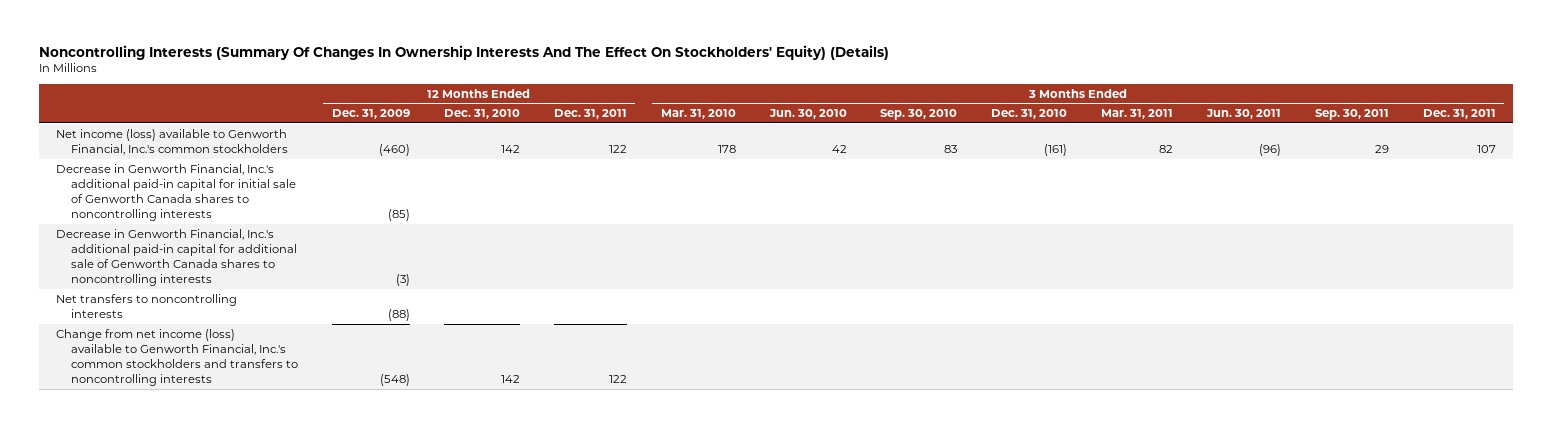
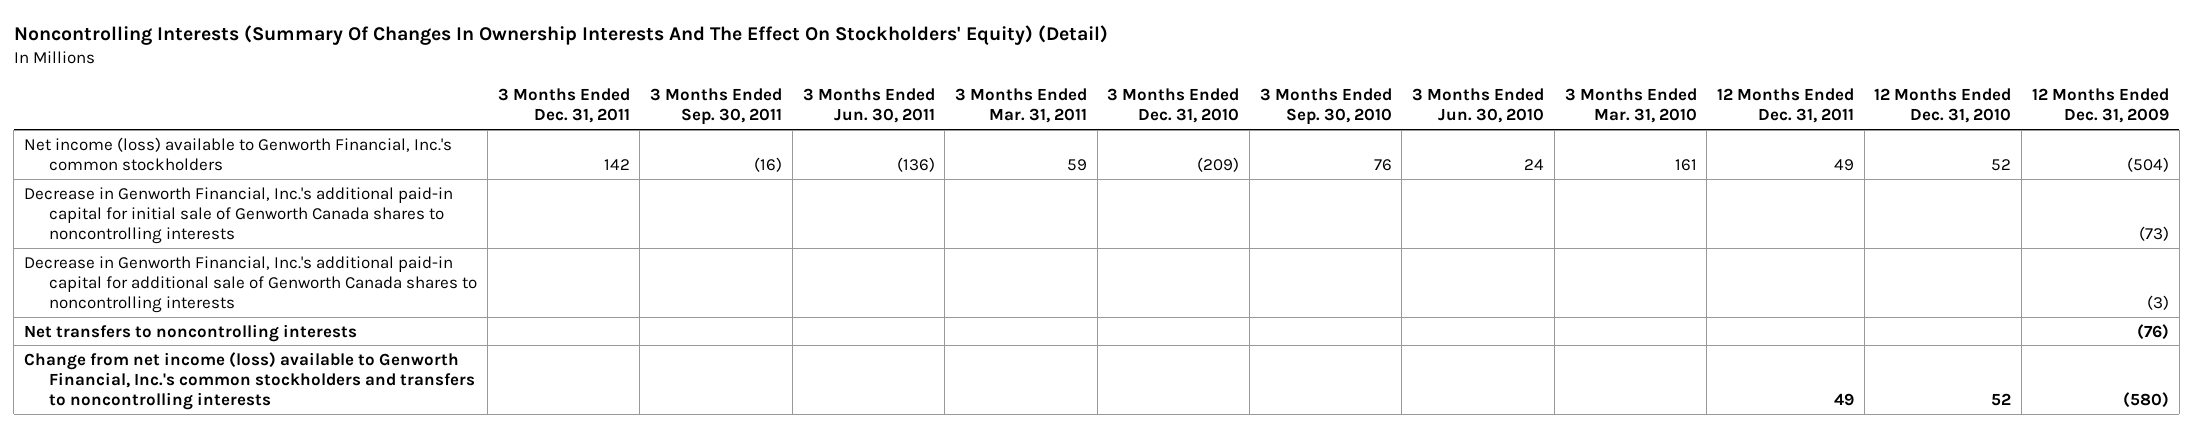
[38,44,889,60] Noncontrolling Interests (Summary Of Changes In Ownership Interests And The Effect On Stockholders' Equity) (Details) -> [13,25,1108,46] Noncontrolling Interests (Summary Of Changes In Ownership Interests And The Effect On Stockholders' Equity) (Detail)
[378,143,410,156] (460) -> [2126,156,2169,172] (504)
[500,144,520,153] 142 -> [1991,158,2012,171] 52
[608,144,627,153] 122 -> [1833,158,1854,171] 49
[717,144,736,153] 178 -> [1674,158,1697,171] 161
[831,144,847,153] 42 -> [1524,158,1545,170] 24
[944,144,958,153] 83 -> [1373,158,1392,171] 76
[1044,143,1068,156] (161) -> [1197,156,1240,172] (209)
[1159,144,1174,153] 82 -> [1066,158,1087,171] 59
[1259,143,1282,156] (96) -> [896,156,935,172] (136)
[1374,144,1389,153] 29 -> [754,156,783,172] (16)
[1476,144,1496,153] 107 -> [603,158,630,170] 142
[387,208,410,221] (85) -> [2138,225,2169,241] (73)
[387,308,410,321] (88) -> [2136,323,2169,340] (76)
[379,373,410,386] (548) -> [2122,391,2169,408] (580)
[500,374,520,383] 142 -> [1991,392,2012,406] 52
[608,374,627,383] 122 -> [1833,392,1854,406] 49

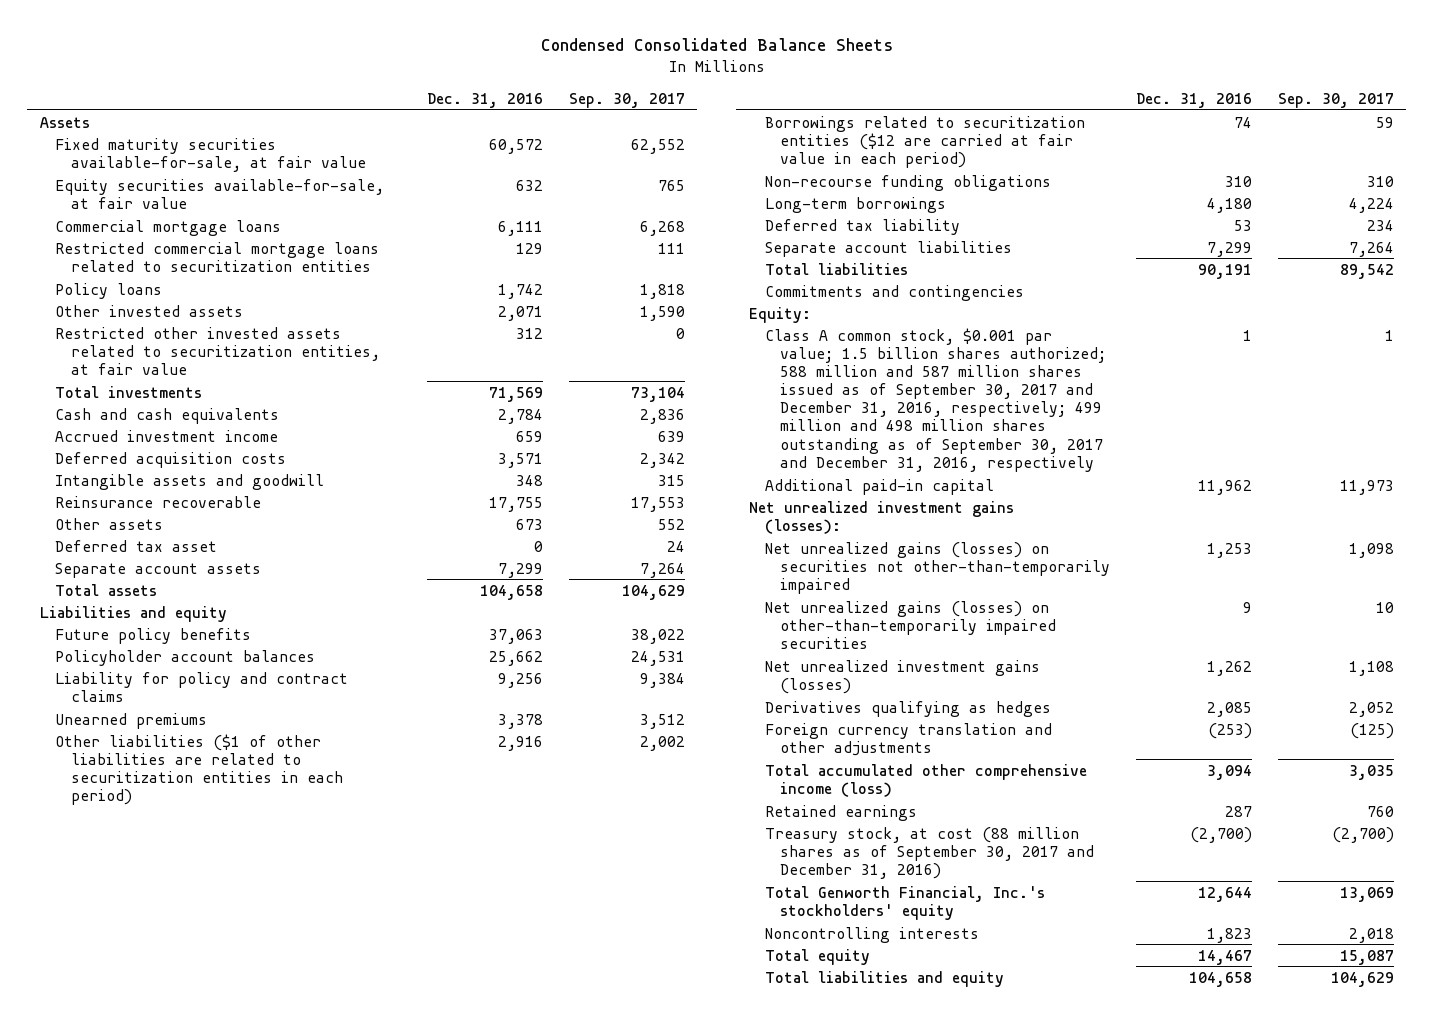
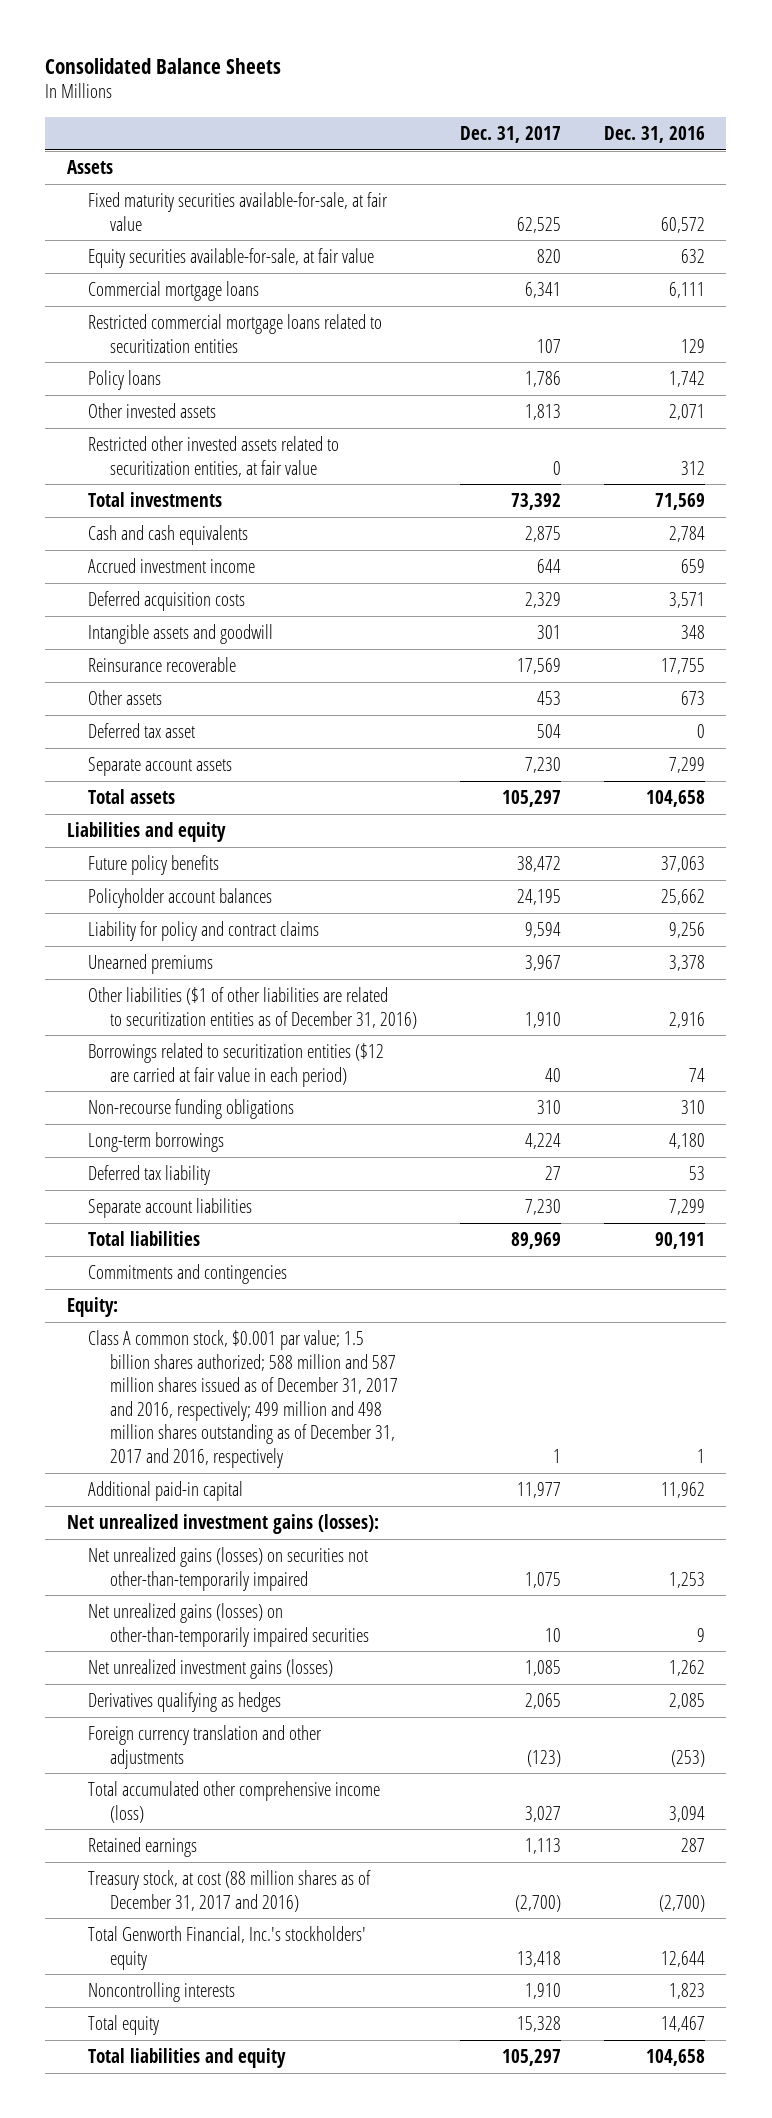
[540,37,893,51] Condensed Consolidated Balance Sheets -> [45,57,282,74] Consolidated Balance Sheets
[568,92,685,108] Sep. 30, 2017 -> none
none -> [459,125,561,143] Dec. 31, 2017
[55,733,344,806] Other liabilities ($1 of other liabilities are related to securitization entities in each period) -> [88,986,417,1029] Other liabilities ($1 of other liabilities are related to securitization entities as of December 31, 2016)
[764,327,1107,472] Class A common stock, $0.001 par value; 1.5 billion shares authorized; 588 million and 587 million shares issued as of September 30, 2017 and December 31, 2016, respectively; 499 million and 498 million shares outstanding as of September 30, 2017 and December 31, 2016, respectively -> [88,1329,398,1468] Class A common stock, $0.001 par value; 1.5 billion shares authorized; 588 million and 587 million shares issued as of December 31, 2017 and 2016, respectively; 499 million and 498 million shares outstanding as of December 31, 2017 and 2016, respectively
[764,826,1095,879] Treasury stock, at cost (88 million shares as of September 30, 2017 and December 31, 2016) -> [88,1869,372,1912] Treasury stock, at cost (88 million shares as of December 31, 2017 and 2016)

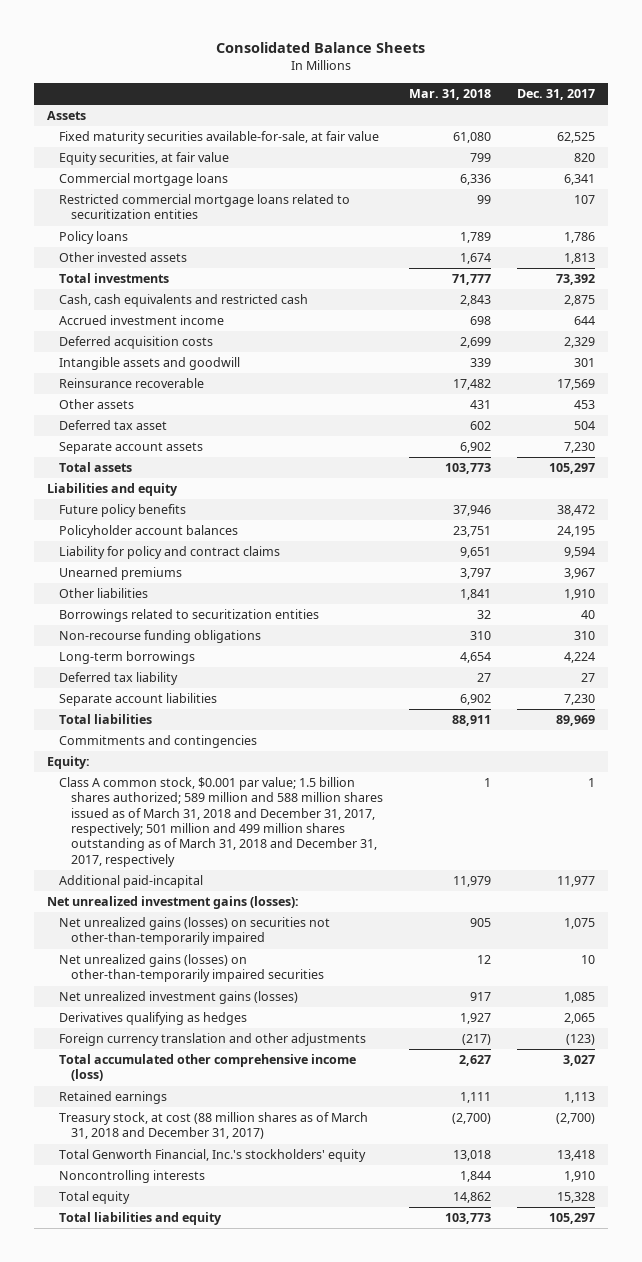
[603,125,705,143] Dec. 31, 2016 -> none
none -> [409,88,492,100] Mar. 31, 2018
[88,247,375,268] Equity securities available-for-sale, at fair value -> [59,152,230,166] Equity securities, at fair value
[88,435,340,477] Restricted other invested assets related to securitization entities, at fair value -> none
[88,524,249,545] Cash and cash equivalents -> [59,294,309,308] Cash, cash equivalents and restricted cash
[88,986,417,1029] Other liabilities ($1 of other liabilities are related to securitization entities as of December 31, 2016) -> [59,588,149,599] Other liabilities
[88,1042,385,1087] Borrowings related to securitization entities ($12 are carried at fair value in each period) -> [59,609,320,623] Borrowings related to securitization entities
[88,1329,398,1468] Class A common stock, $0.001 par value; 1.5 billion shares authorized; 588 million and 587 million shares issued as of December 31, 2017 and 2016, respectively; 499 million and 498 million shares outstanding as of December 31, 2017 and 2016, respectively -> [59,777,384,867] Class A common stock, $0.001 par value; 1.5 billion shares authorized; 589 million and 588 million shares issued as of March 31, 2018 and December 31, 2017, respectively; 501 million and 499 million shares outstanding as of March 31, 2018 and December 31, 2017, respectively
[88,1480,244,1501] Additional paid-in capital -> [59,875,204,889] Additional paid-incapital
[88,1869,372,1912] Treasury stock, at cost (88 million shares as of December 31, 2017 and 2016) -> [59,1112,369,1140] Treasury stock, at cost (88 million shares as of March 31, 2018 and December 31, 2017)

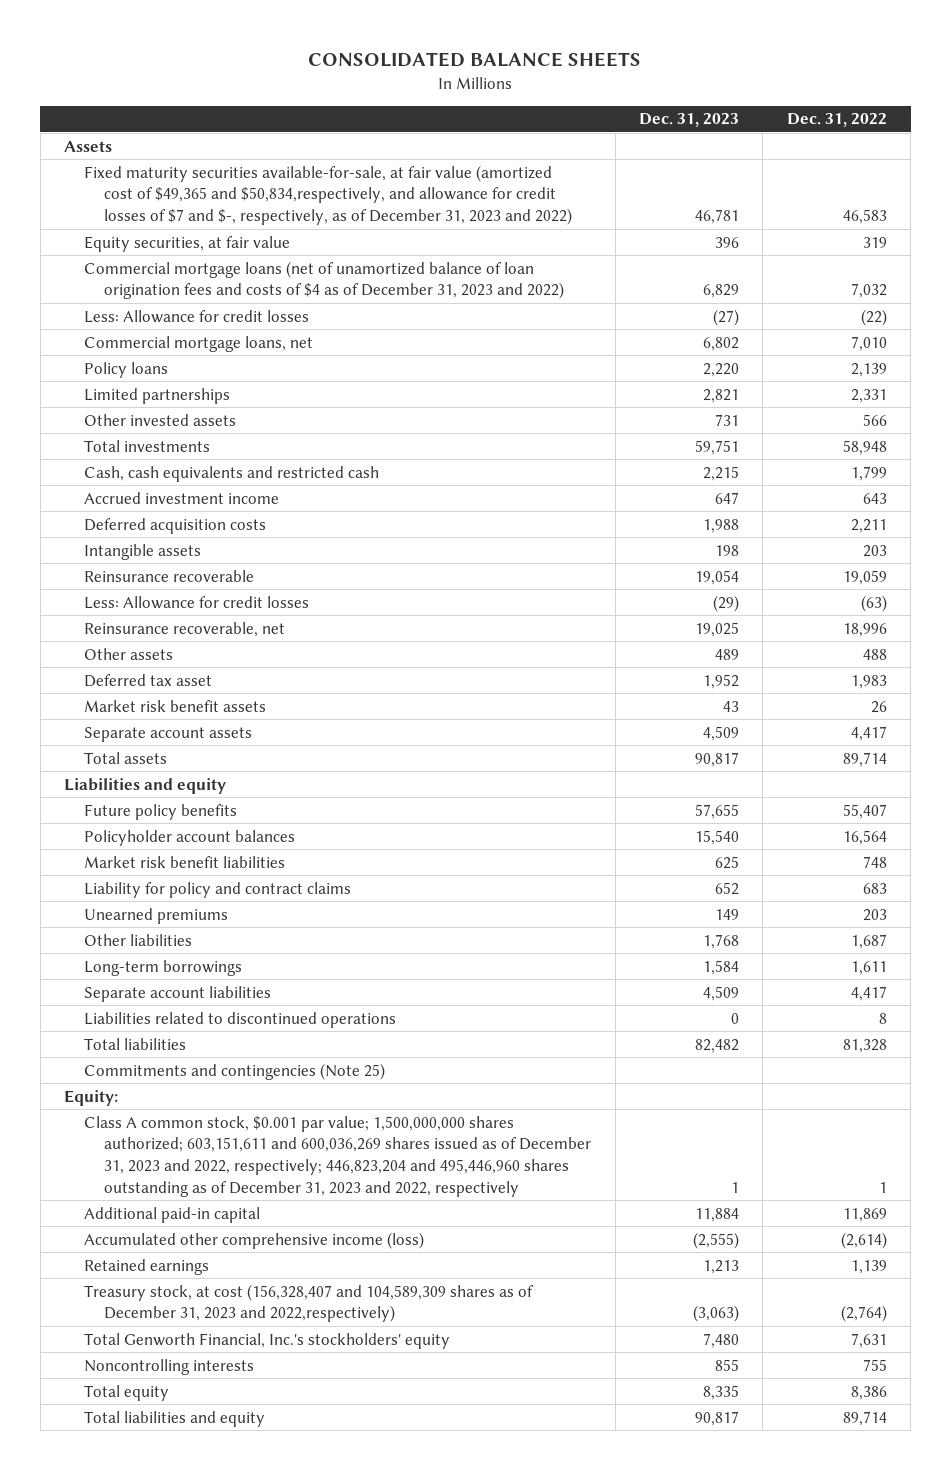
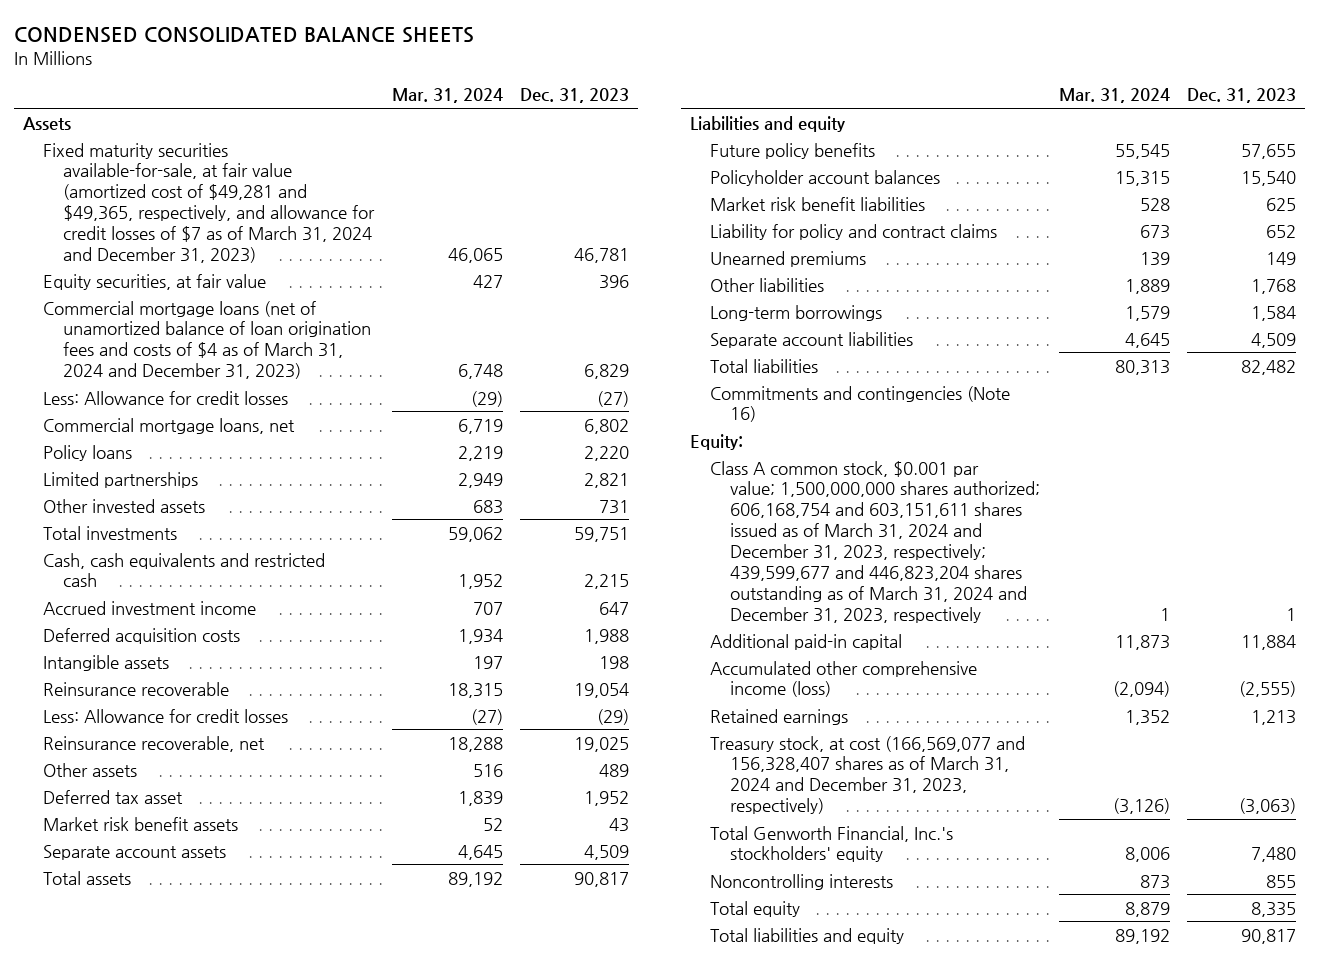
[308,52,642,68] CONSOLIDATED BALANCE SHEETS -> [14,26,475,43] CONDENSED CONSOLIDATED BALANCE SHEETS
[786,113,887,128] Dec. 31, 2022 -> none
none -> [391,88,503,104] Mar. 31, 2024
[84,164,573,225] Fixed maturity securities available-for-sale, at fair value (amortized cost of $49,365 and $50,834,respectively, and allowance for credit losses of $7 and $-, respectively, as of December 31, 2023 and 2022) -> [43,142,376,263] Fixed maturity securities available-for-sale, at fair value (amortized cost of $49,281 and $49,365, respectively, and allowance for credit losses of $7 as of March 31, 2024 and December 31, 2023)
[84,260,565,300] Commercial mortgage loans (net of unamortized balance of loan origination fees and costs of $4 as of December 31, 2023 and 2022) -> [43,300,372,380] Commercial mortgage loans (net of unamortized balance of loan origination fees and costs of $4 as of March 31, 2024 and December 31, 2023)
[84,1011,397,1028] Liabilities related to discontinued operations -> none
[84,1062,386,1080] Commitments and contingencies (Note 25) -> [709,385,1010,423] Commitments and contingencies (Note 16)
[84,1115,592,1197] Class A common stock, $0.001 par value; 1,500,000,000 shares authorized; 603,151,611 and 600,036,269 shares issued as of December 31, 2023 and 2022, respectively; 446,823,204 and 495,446,960 shares outstanding as of December 31, 2023 and 2022, respectively -> [709,460,1041,623] Class A common stock, $0.001 par value; 1,500,000,000 shares authorized; 606,168,754 and 603,151,611 shares issued as of March 31, 2024 and December 31, 2023, respectively; 439,599,677 and 446,823,204 shares outstanding as of March 31, 2024 and December 31, 2023, respectively
[84,1283,535,1323] Treasury stock, at cost (156,328,407 and 104,589,309 shares as of December 31, 2023 and 2022,respectively) -> [709,735,1025,815] Treasury stock, at cost (166,569,077 and 156,328,407 shares as of March 31, 2024 and December 31, 2023, respectively)

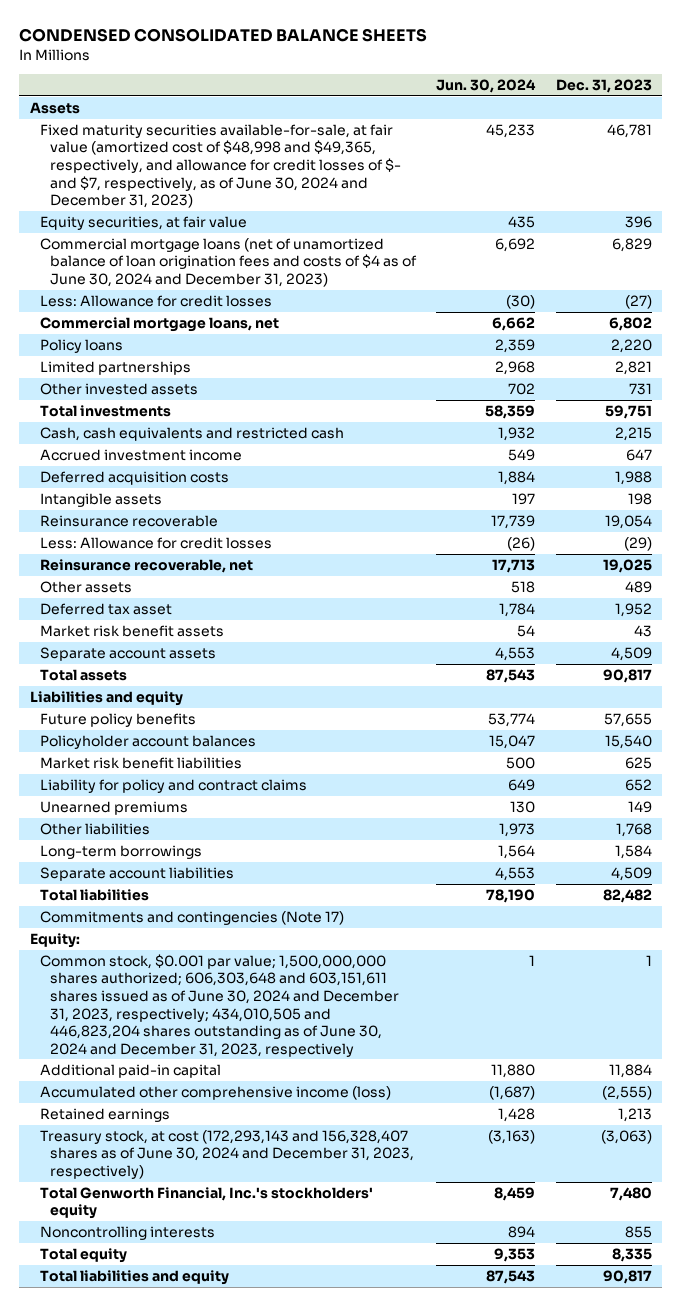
[391,88,503,104] Mar. 31, 2024 -> none
none -> [436,79,537,94] Jun. 30, 2024
[43,142,376,263] Fixed maturity securities available-for-sale, at fair value (amortized cost of $49,281 and $49,365, respectively, and allowance for credit losses of $7 as of March 31, 2024 and December 31, 2023) -> [39,123,401,209] Fixed maturity securities available-for-sale, at fair value (amortized cost of $48,998 and $49,365, respectively, and allowance for credit losses of $- and $7, respectively, as of June 30, 2024 and December 31, 2023)
[43,300,372,380] Commercial mortgage loans (net of unamortized balance of loan origination fees and costs of $4 as of March 31, 2024 and December 31, 2023) -> [39,237,417,288] Commercial mortgage loans (net of unamortized balance of loan origination fees and costs of $4 as of June 30, 2024 and December 31, 2023)
[709,385,1010,423] Commitments and contingencies (Note 16) -> [39,910,344,925] Commitments and contingencies (Note 17)
[709,460,1041,623] Class A common stock, $0.001 par value; 1,500,000,000 shares authorized; 606,168,754 and 603,151,611 shares issued as of March 31, 2024 and December 31, 2023, respectively; 439,599,677 and 446,823,204 shares outstanding as of March 31, 2024 and December 31, 2023, respectively -> [39,953,399,1057] Common stock, $0.001 par value; 1,500,000,000 shares authorized; 606,303,648 and 603,151,611 shares issued as of June 30, 2024 and December 31, 2023, respectively; 434,010,505 and 446,823,204 shares outstanding as of June 30, 2024 and December 31, 2023, respectively
[709,735,1025,815] Treasury stock, at cost (166,569,077 and 156,328,407 shares as of March 31, 2024 and December 31, 2023, respectively) -> [39,1129,414,1180] Treasury stock, at cost (172,293,143 and 156,328,407 shares as of June 30, 2024 and December 31, 2023, respectively)

